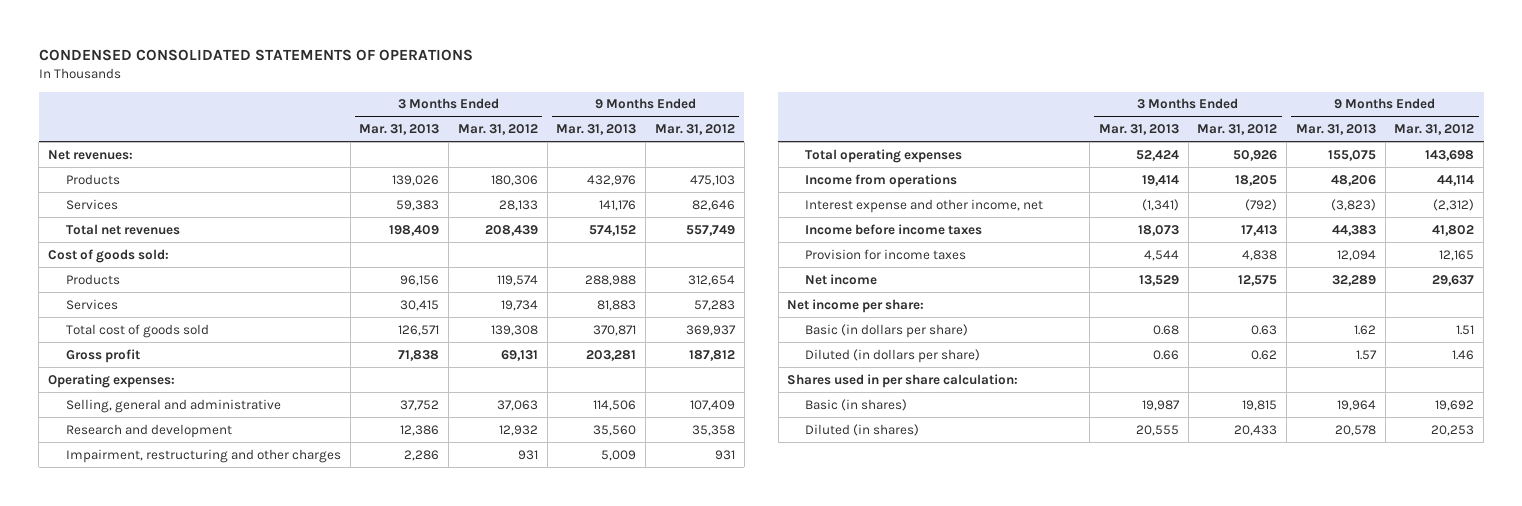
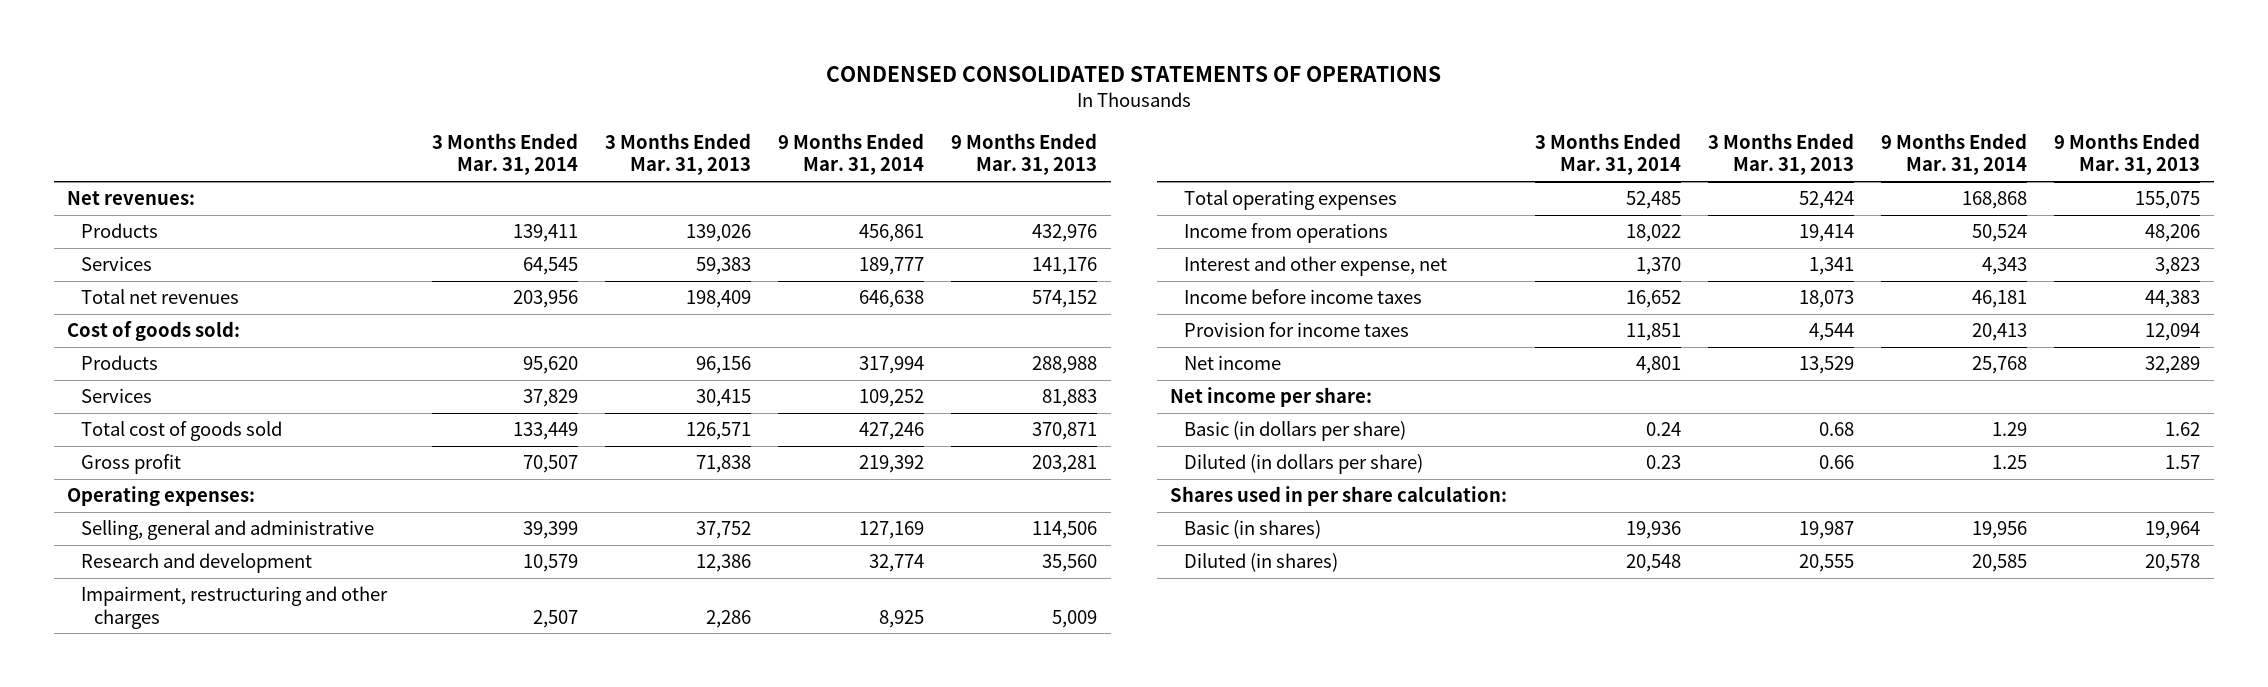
[457,124,538,136] Mar. 31, 2012 -> none
[654,124,735,136] Mar. 31, 2012 -> none
none -> [431,132,578,176] 3 Months Ended Mar. 31, 2014
none -> [778,132,925,176] 9 Months Ended Mar. 31, 2014
[805,198,1044,213] Interest expense and other income, net -> [1183,256,1447,277] Interest and other expense, net
[1141,198,1179,211] (1,341) -> [1808,257,1854,276] 1,341
[1330,198,1376,211] (3,823) -> [2155,257,2201,276] 3,823

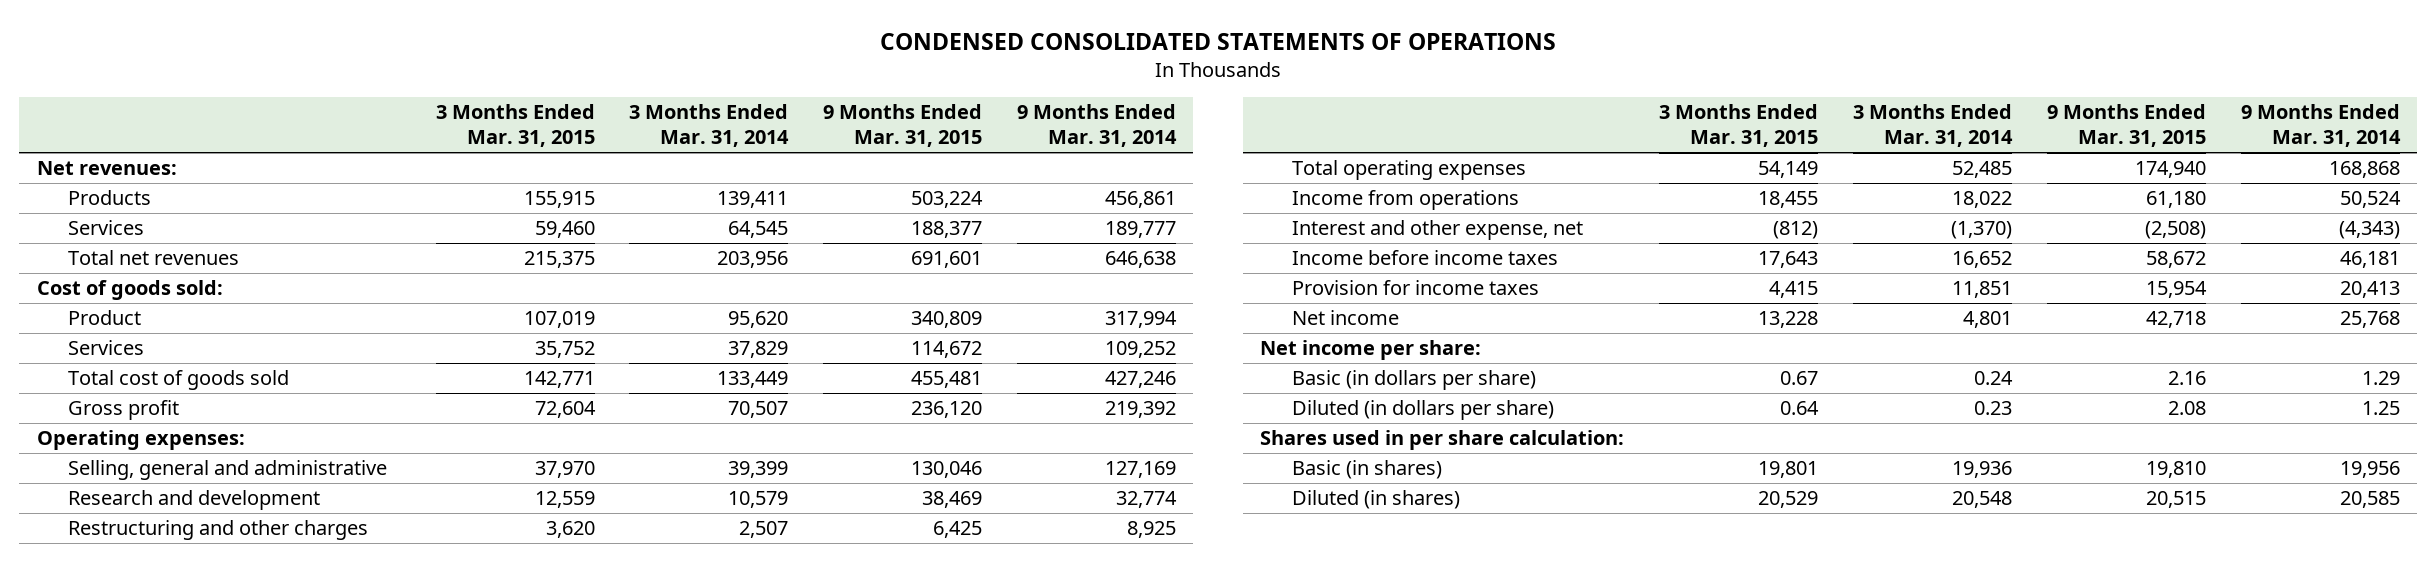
[604,132,751,176] 3 Months Ended Mar. 31, 2013 -> none
[951,132,1098,176] 9 Months Ended Mar. 31, 2013 -> none
none -> [435,104,595,148] 3 Months Ended Mar. 31, 2015
none -> [823,104,983,148] 9 Months Ended Mar. 31, 2015
[80,355,158,371] Products -> [68,310,142,326] Product
[80,586,388,629] Impairment, restructuring and other charges -> [68,520,369,541] Restructuring and other charges
[1635,257,1681,276] 1,370 -> [1950,221,2012,240] (1,370)
[1982,257,2028,276] 4,343 -> [2338,221,2400,240] (4,343)

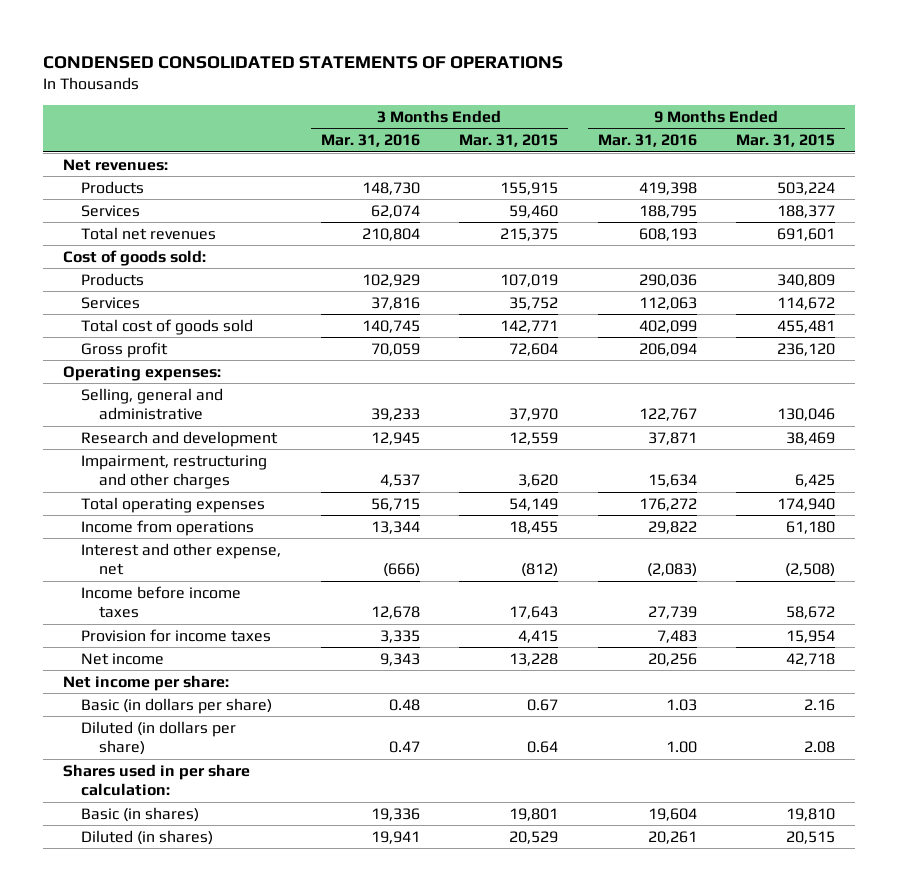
[629,104,790,148] 3 Months Ended Mar. 31, 2014 -> none
[1017,104,1178,148] 9 Months Ended Mar. 31, 2014 -> none
none -> [320,134,420,148] Mar. 31, 2016
none -> [597,134,697,148] Mar. 31, 2016
[68,310,142,326] Product -> [80,272,144,286] Products
[68,520,369,541] Restructuring and other charges -> [80,454,267,490] Impairment, restructuring and other charges

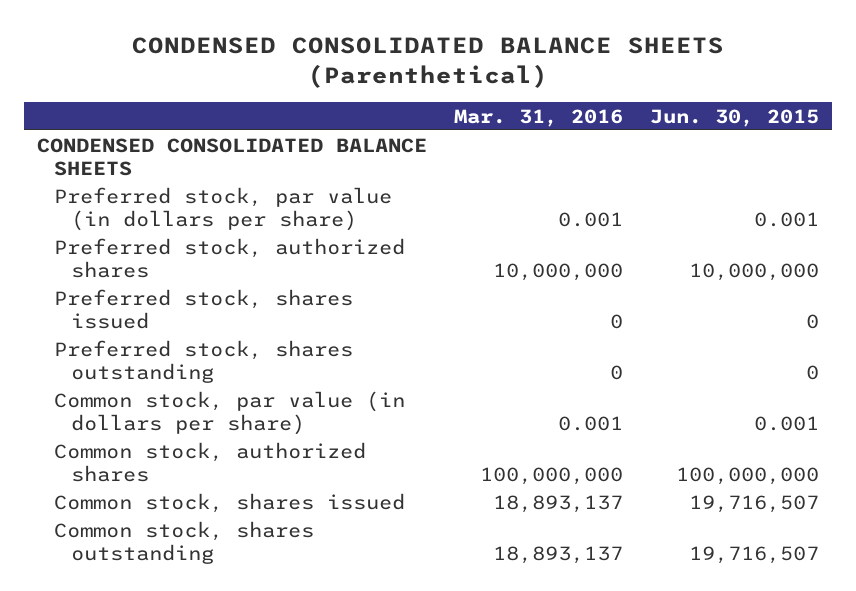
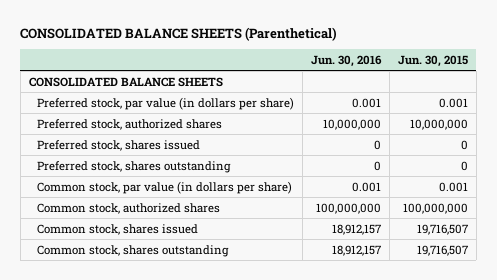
[132,37,725,89] CONDENSED CONSOLIDATED BALANCE SHEETS (Parenthetical) -> [20,26,338,41] CONSOLIDATED BALANCE SHEETS (Parenthetical)
[454,108,624,127] Mar. 31, 2016 -> none
none -> [310,54,382,67] Jun. 30, 2016
[37,137,428,176] CONDENSED CONSOLIDATED BALANCE SHEETS -> [28,76,223,87] CONSOLIDATED BALANCE SHEETS

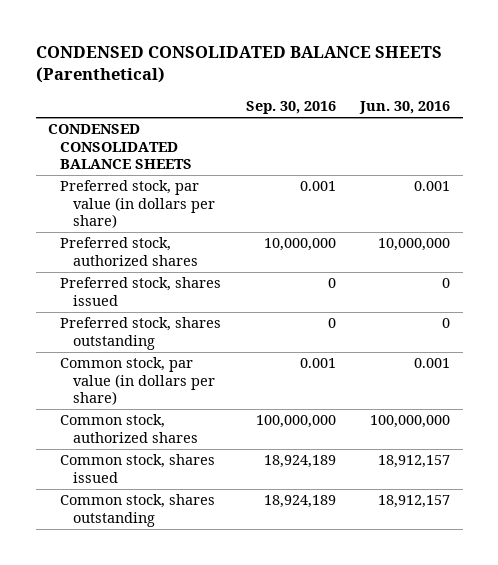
[20,26,338,41] CONSOLIDATED BALANCE SHEETS (Parenthetical) -> [35,46,442,84] CONDENSED CONSOLIDATED BALANCE SHEETS (Parenthetical)
[397,54,468,67] Jun. 30, 2015 -> none
none -> [245,101,336,115] Sep. 30, 2016
[28,76,223,87] CONSOLIDATED BALANCE SHEETS -> [47,124,193,170] CONDENSED CONSOLIDATED BALANCE SHEETS

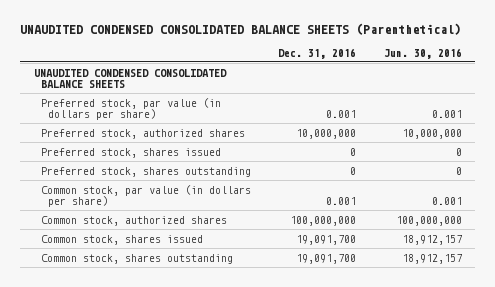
[35,46,442,84] CONDENSED CONSOLIDATED BALANCE SHEETS (Parenthetical) -> [19,23,461,36] UNAUDITED CONDENSED CONSOLIDATED BALANCE SHEETS (Parenthetical)
[245,101,336,115] Sep. 30, 2016 -> none
none -> [278,47,357,59] Dec. 31, 2016
[47,124,193,170] CONDENSED CONSOLIDATED BALANCE SHEETS -> [33,68,227,89] UNAUDITED CONDENSED CONSOLIDATED BALANCE SHEETS

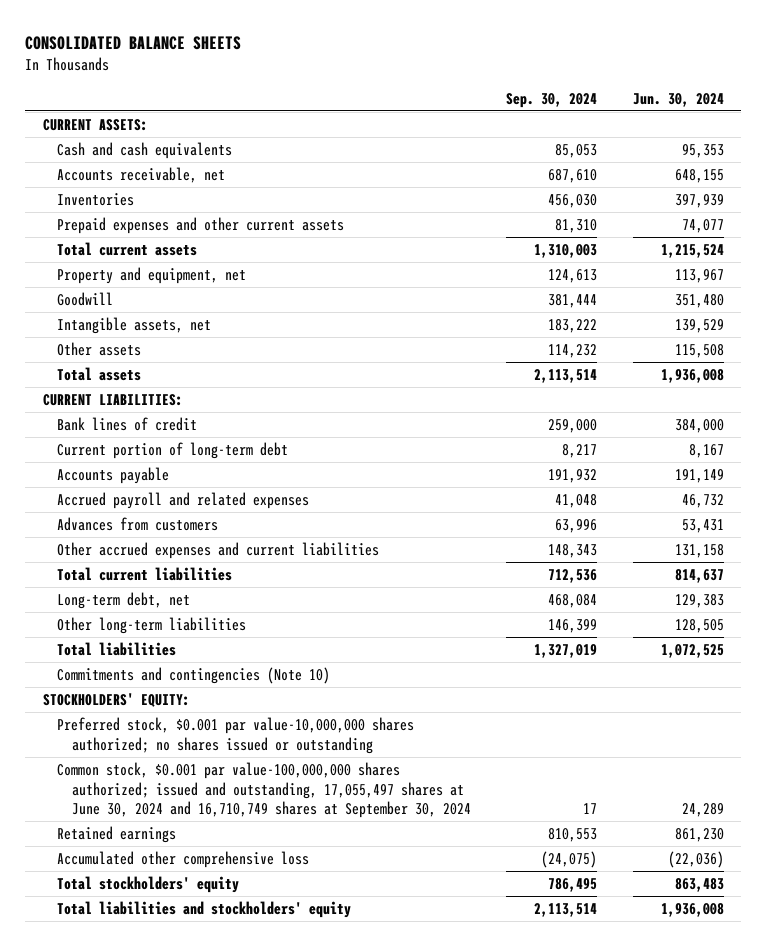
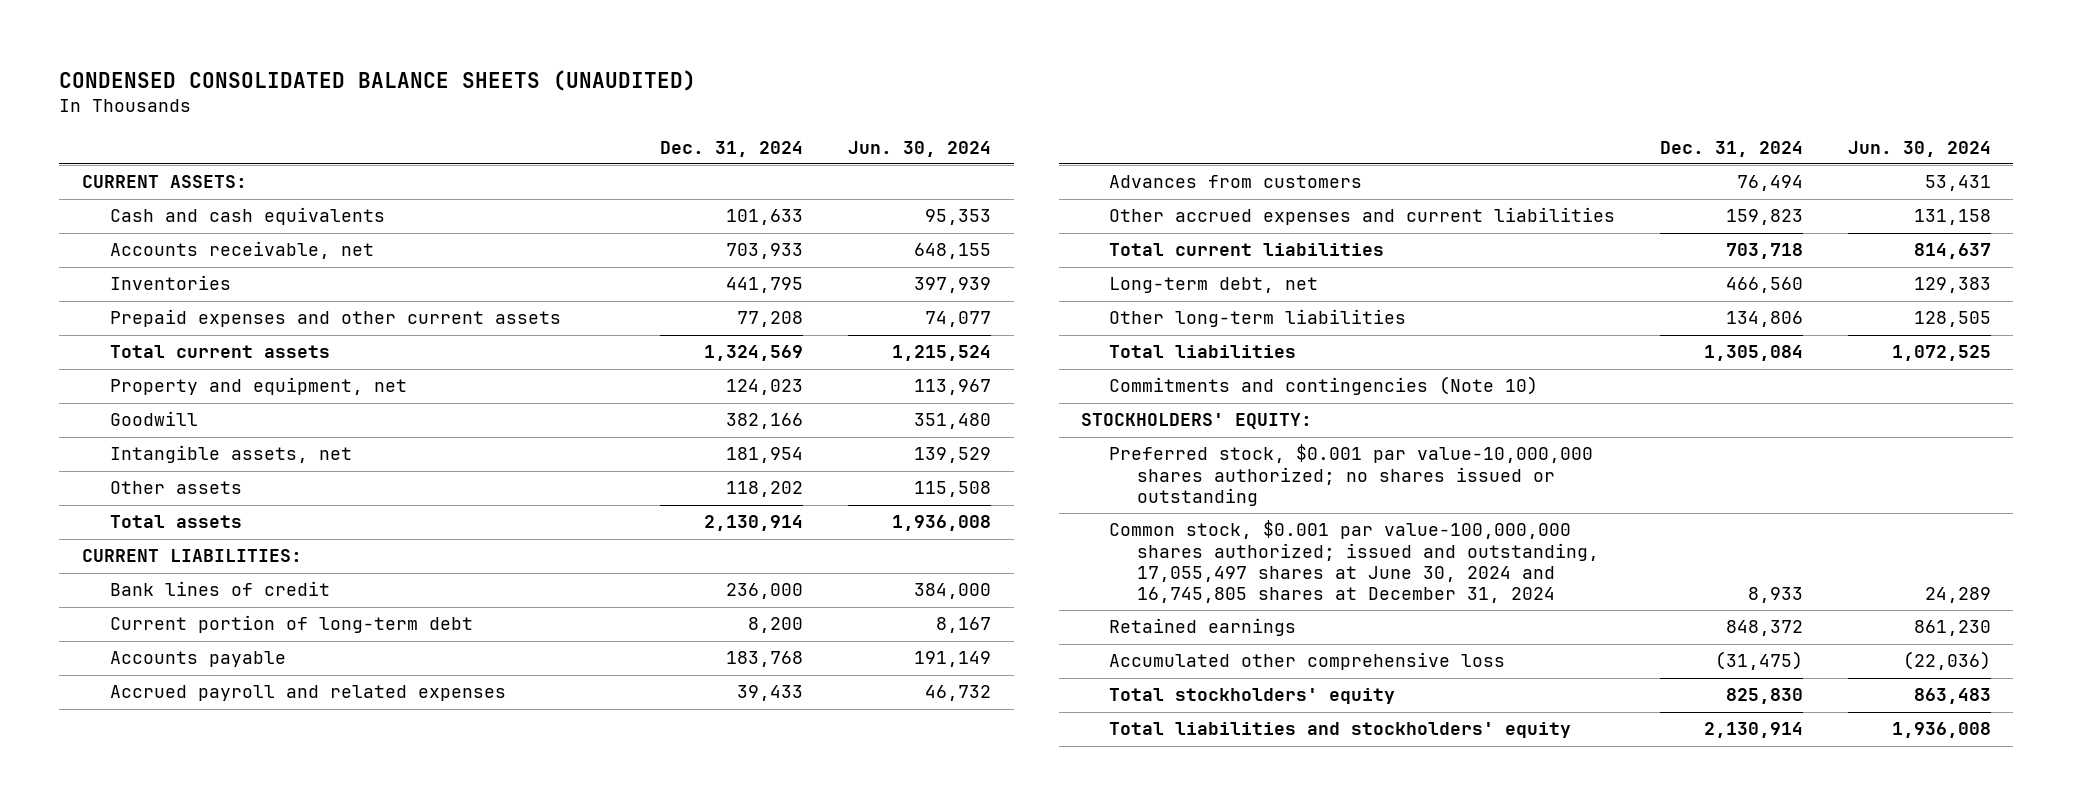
[25,36,242,51] CONSOLIDATED BALANCE SHEETS -> [59,69,697,91] CONDENSED CONSOLIDATED BALANCE SHEETS (UNAUDITED)
[506,92,598,108] Sep. 30, 2024 -> none
none -> [660,140,804,157] Dec. 31, 2024
[57,762,472,819] Common stock, $0.001 par value-100,000,000 shares authorized; issued and outstanding, 17,055,497 shares at June 30, 2024 and 16,710,749 shares at September 30, 2024 -> [1109,520,1599,603] Common stock, $0.001 par value-100,000,000 shares authorized; issued and outstanding, 17,055,497 shares at June 30, 2024 and 16,745,805 shares at December 31, 2024

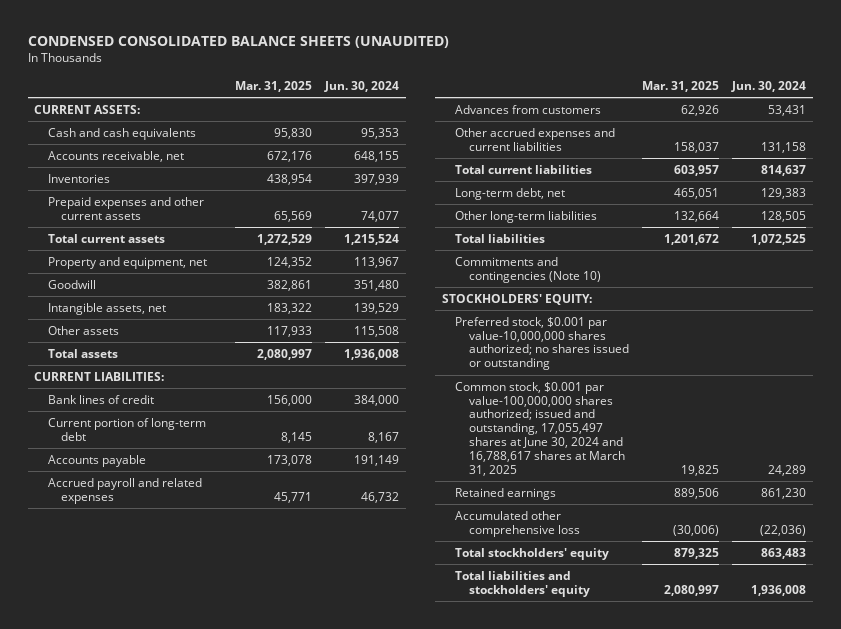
[660,140,804,157] Dec. 31, 2024 -> none
none -> [234,80,312,92] Mar. 31, 2025
[1109,520,1599,603] Common stock, $0.001 par value-100,000,000 shares authorized; issued and outstanding, 17,055,497 shares at June 30, 2024 and 16,745,805 shares at December 31, 2024 -> [455,381,625,477] Common stock, $0.001 par value-100,000,000 shares authorized; issued and outstanding, 17,055,497 shares at June 30, 2024 and 16,788,617 shares at March 31, 2025

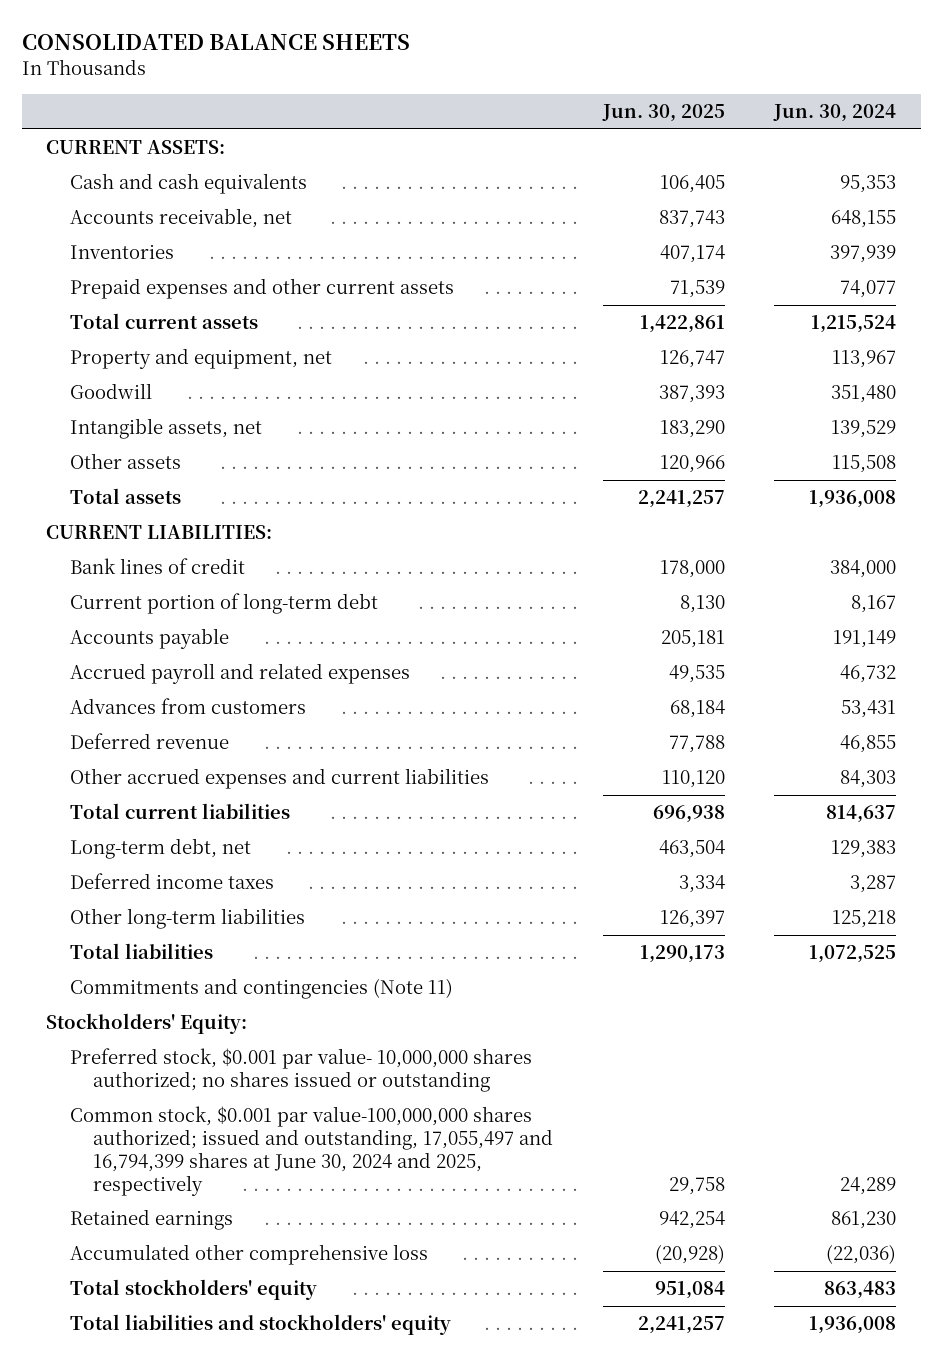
[27,36,449,49] CONDENSED CONSOLIDATED BALANCE SHEETS (UNAUDITED) -> [21,34,410,51] CONSOLIDATED BALANCE SHEETS
[234,80,312,92] Mar. 31, 2025 -> none
none -> [601,104,725,123] Jun. 30, 2025
none -> [69,733,229,750] Deferred revenue
[761,141,807,153] 131,158 -> [840,770,897,789] 84,303
none -> [69,873,274,890] Deferred income taxes
[761,210,807,222] 128,505 -> [832,910,897,929] 125,218
[455,256,601,283] Commitments and contingencies (Note 10) -> [69,978,453,1000] Commitments and contingencies (Note 11)
[441,293,592,305] STOCKHOLDERS' EQUITY: -> [46,1013,248,1035] Stockholders' Equity:
[455,316,629,371] Preferred stock, $0.001 par value-10,000,000 shares authorized; no shares issued or outstanding -> [69,1048,532,1093] Preferred stock, $0.001 par value- 10,000,000 shares authorized; no shares issued or outstanding
[455,381,625,477] Common stock, $0.001 par value-100,000,000 shares authorized; issued and outstanding, 17,055,497 shares at June 30, 2024 and 16,788,617 shares at March 31, 2025 -> [69,1106,554,1196] Common stock, $0.001 par value-100,000,000 shares authorized; issued and outstanding, 17,055,497 and 16,794,399 shares at June 30, 2024 and 2025, respectively

